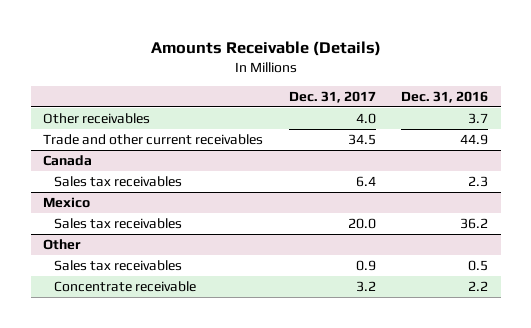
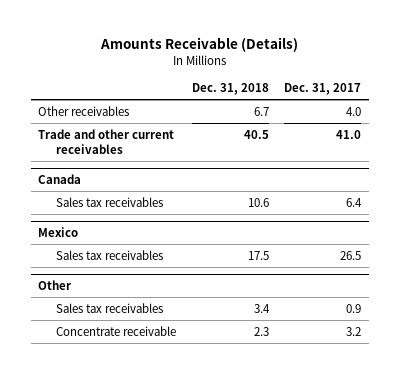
[401,91,489,104] Dec. 31, 2016 -> none
none -> [191,83,269,96] Dec. 31, 2018
[347,134,376,146] 34.5 -> [335,129,361,139] 41.0
[347,218,376,230] 20.0 -> [339,250,361,260] 26.5

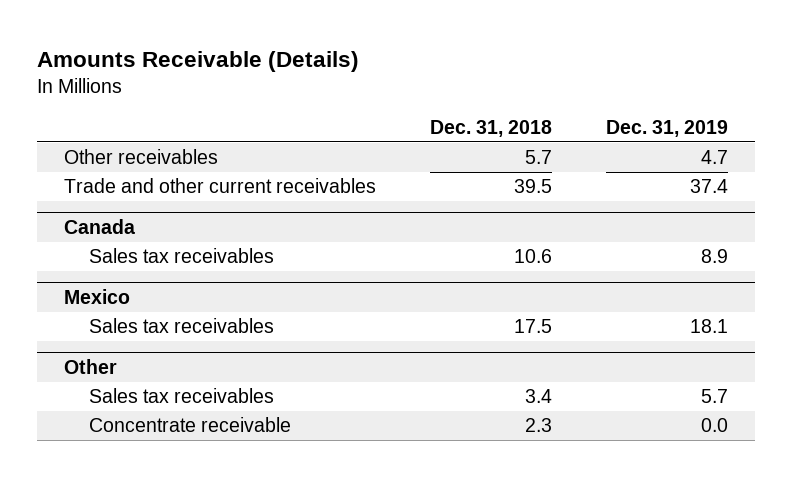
[283,83,361,96] Dec. 31, 2017 -> none
none -> [605,119,728,137] Dec. 31, 2019
[253,106,269,116] 6.7 -> [524,150,552,165] 5.7
[243,129,269,139] 40.5 -> [513,179,552,194] 39.5

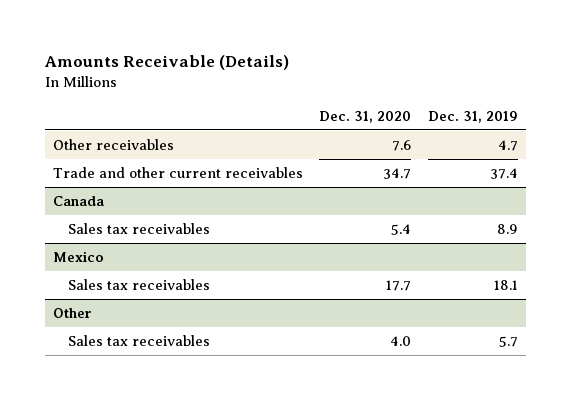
[429,119,552,137] Dec. 31, 2018 -> none
none -> [319,110,412,123] Dec. 31, 2020
[88,417,291,433] Concentrate receivable -> none

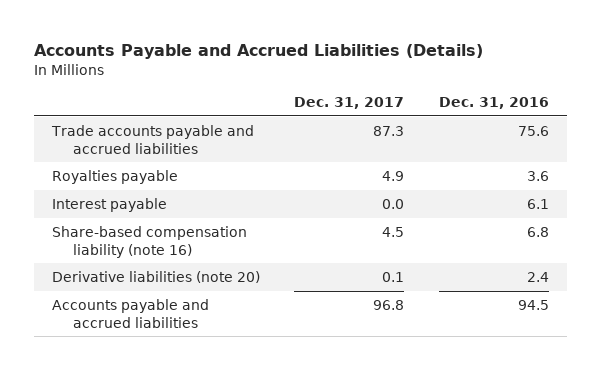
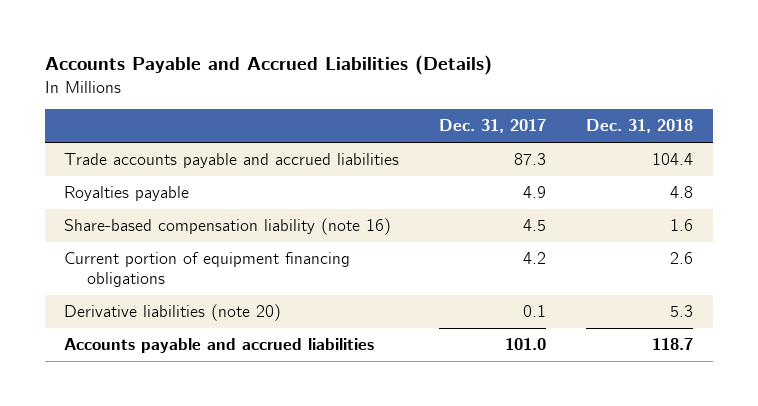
[439,97,550,110] Dec. 31, 2016 -> none
none -> [586,119,694,134] Dec. 31, 2018
[51,197,167,212] Interest payable -> none
none -> [64,252,351,288] Current portion of equipment financing obligations
[373,299,405,310] 96.8 -> [505,338,547,351] 101.0

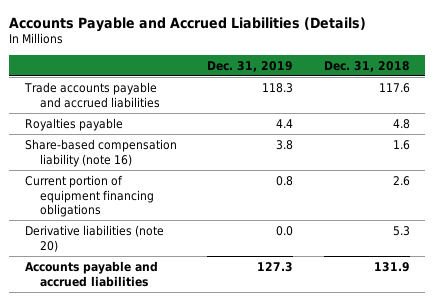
[439,119,547,134] Dec. 31, 2017 -> none
none -> [207,60,294,72] Dec. 31, 2019
[652,153,694,166] 104.4 -> [379,82,411,93] 117.6
[652,338,694,351] 118.7 -> [374,261,411,272] 131.9

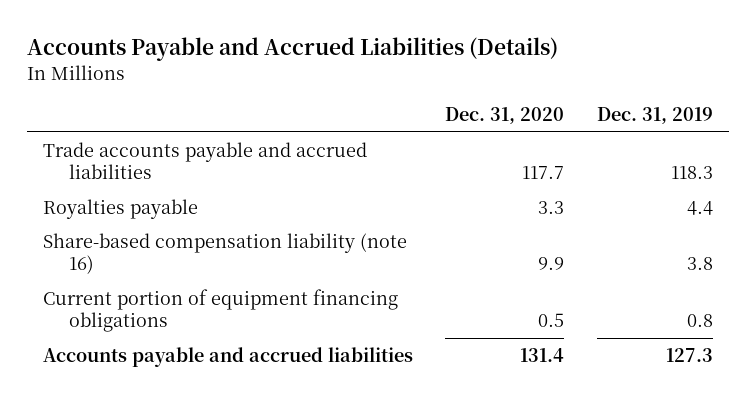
[324,60,411,72] Dec. 31, 2018 -> none
none -> [445,107,565,125] Dec. 31, 2020
[24,224,164,252] Derivative liabilities (note 20) -> none

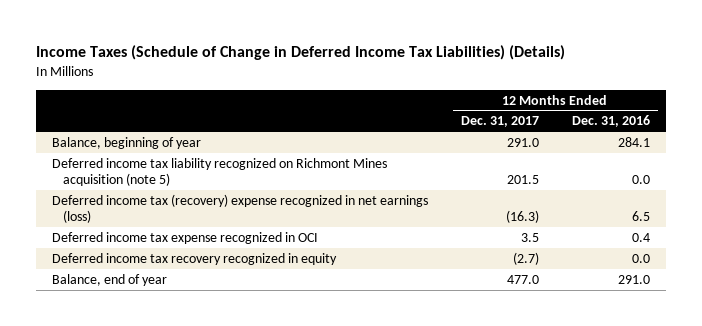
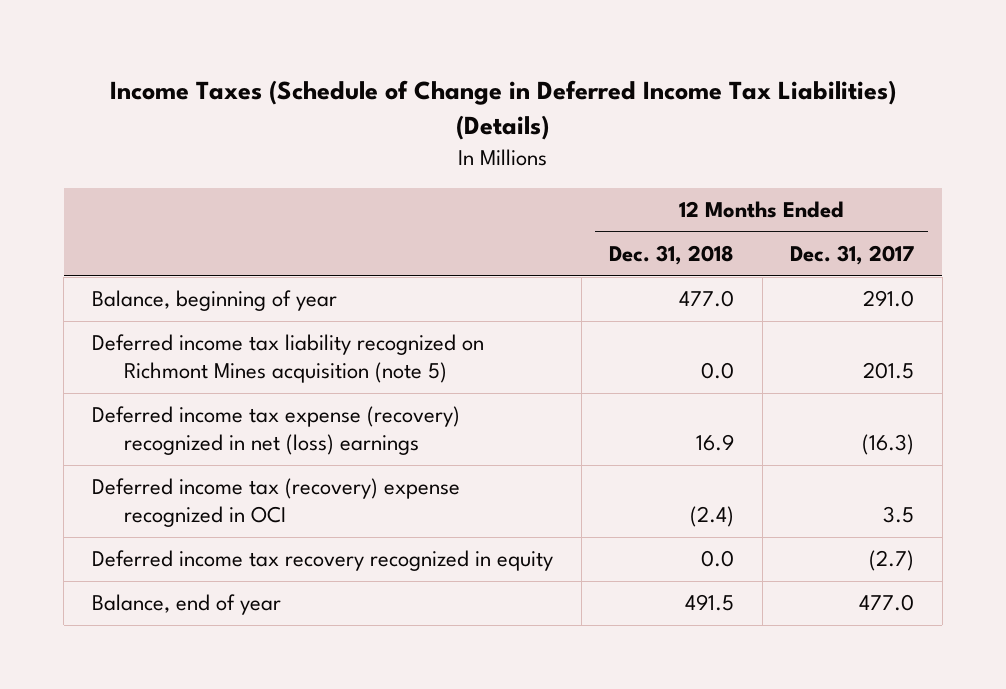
[571,115,650,128] Dec. 31, 2016 -> none
none -> [609,245,735,266] Dec. 31, 2018
[52,193,429,224] Deferred income tax (recovery) expense recognized in net earnings (loss) -> [92,406,461,456] Deferred income tax expense (recovery) recognized in net (loss) earnings
[52,231,319,244] Deferred income tax expense recognized in OCI -> [92,478,461,528] Deferred income tax (recovery) expense recognized in OCI

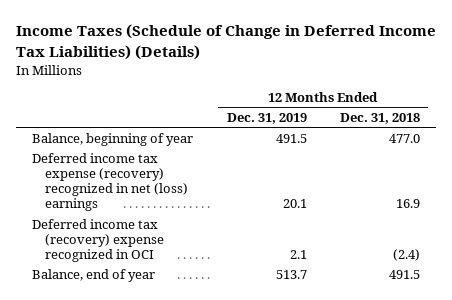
[790,245,915,266] Dec. 31, 2017 -> none
none -> [226,112,307,124] Dec. 31, 2019
[92,334,485,384] Deferred income tax liability recognized on Richmont Mines acquisition (note 5) -> none
[92,550,554,572] Deferred income tax recovery recognized in equity -> none

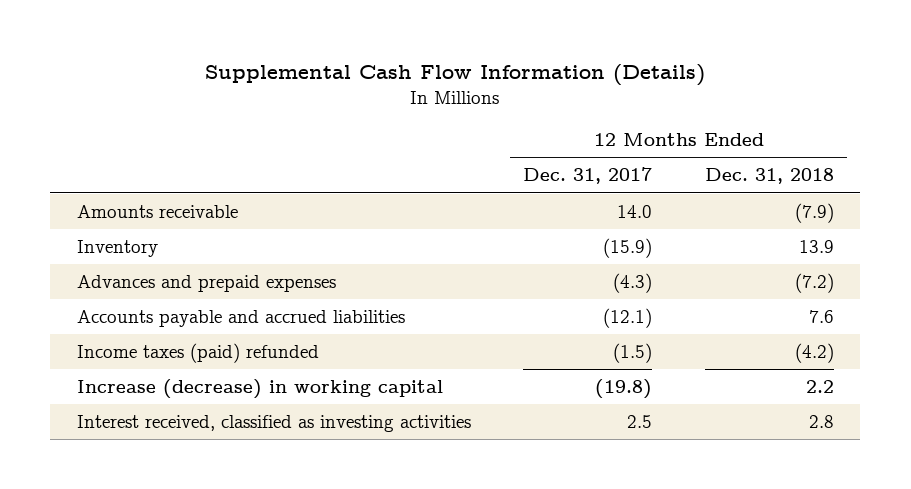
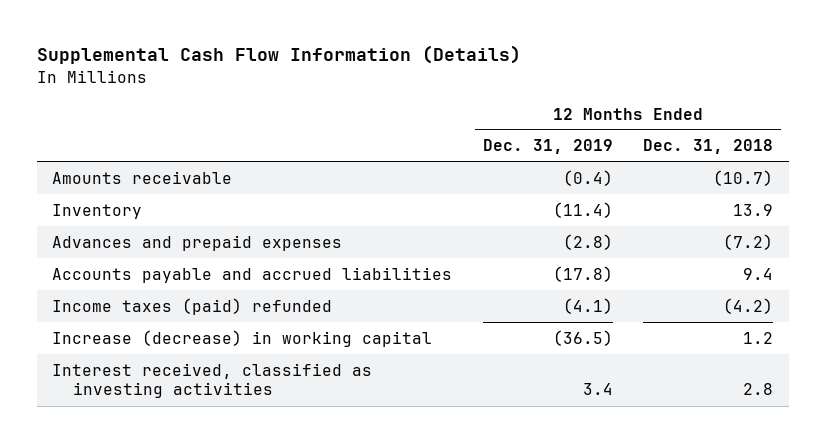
[523,167,653,185] Dec. 31, 2017 -> none
none -> [482,139,613,155] Dec. 31, 2019
[794,203,834,224] (7.9) -> [713,169,774,186] (10.7)
[808,310,834,324] 7.6 -> [743,267,774,280] 9.4
[805,380,834,394] 2.2 -> [743,331,774,344] 1.2

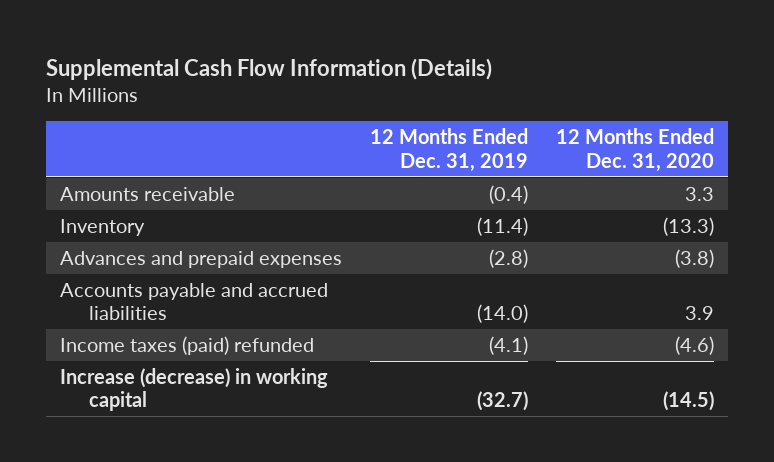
[643,139,774,155] Dec. 31, 2018 -> none
none -> [555,128,714,172] 12 Months Ended Dec. 31, 2020
[552,265,613,282] (17.8) -> [476,304,528,324] (14.0)
[52,362,373,399] Interest received, classified as investing activities -> none
[552,329,613,346] (36.5) -> [476,391,528,412] (32.7)

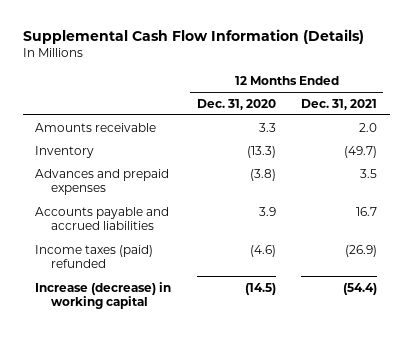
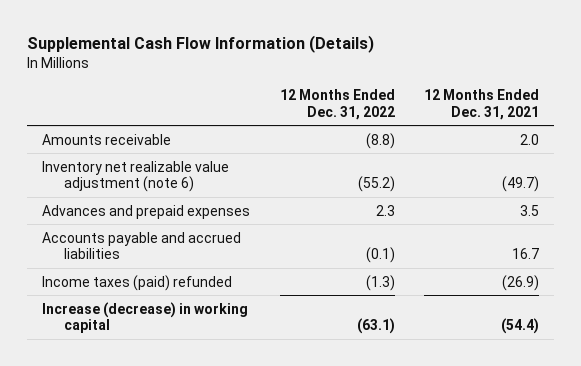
[196,98,276,110] Dec. 31, 2020 -> none
none -> [279,89,395,120] 12 Months Ended Dec. 31, 2022
[35,145,95,158] Inventory -> [42,160,230,192] Inventory net realizable value adjustment (note 6)

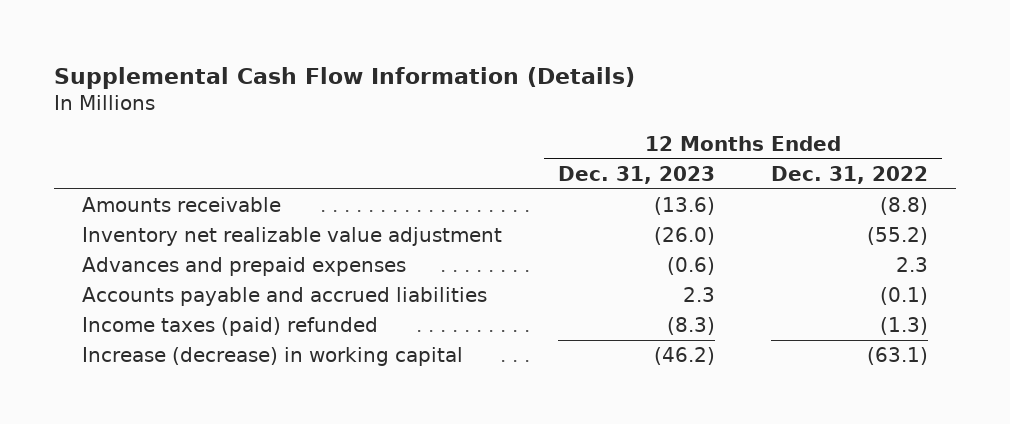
[423,89,539,120] 12 Months Ended Dec. 31, 2021 -> none
none -> [557,165,715,184] Dec. 31, 2023
[42,160,230,192] Inventory net realizable value adjustment (note 6) -> [81,226,502,246] Inventory net realizable value adjustment

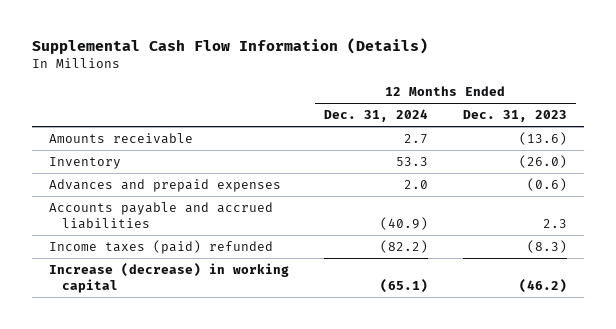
[771,165,929,184] Dec. 31, 2022 -> none
none -> [324,109,429,123] Dec. 31, 2024
[81,226,502,246] Inventory net realizable value adjustment -> [49,156,122,169] Inventory

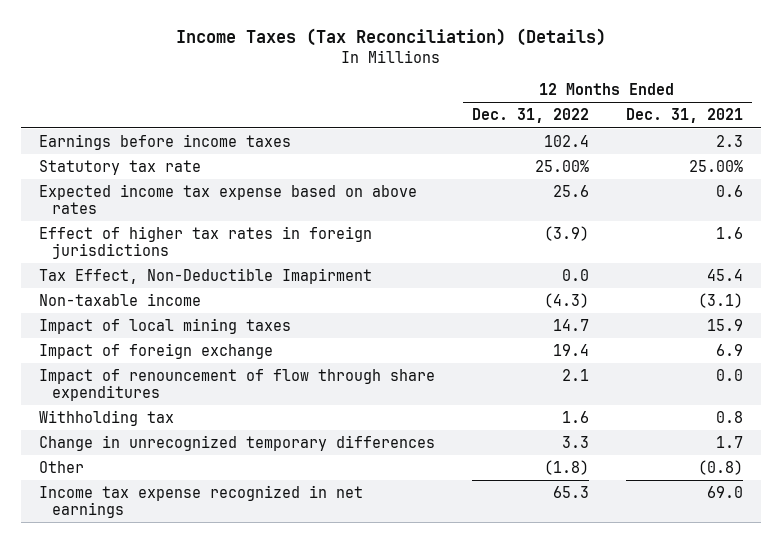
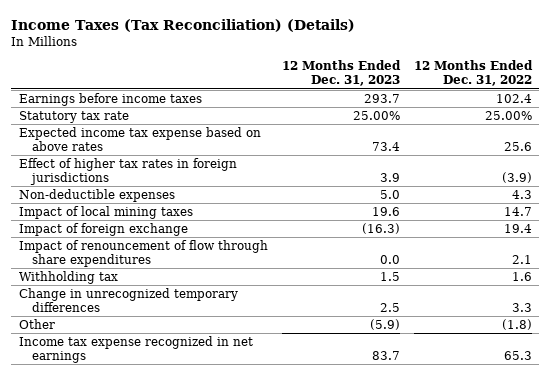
[625,108,743,124] Dec. 31, 2021 -> none
none -> [281,60,401,87] 12 Months Ended Dec. 31, 2023
[39,267,373,284] Tax Effect, Non-Deductible Imapirment -> none
[39,292,202,306] Non-taxable income -> [18,188,175,202] Non-deductible expenses
[544,292,590,308] (4.3) -> [511,189,532,199] 4.3

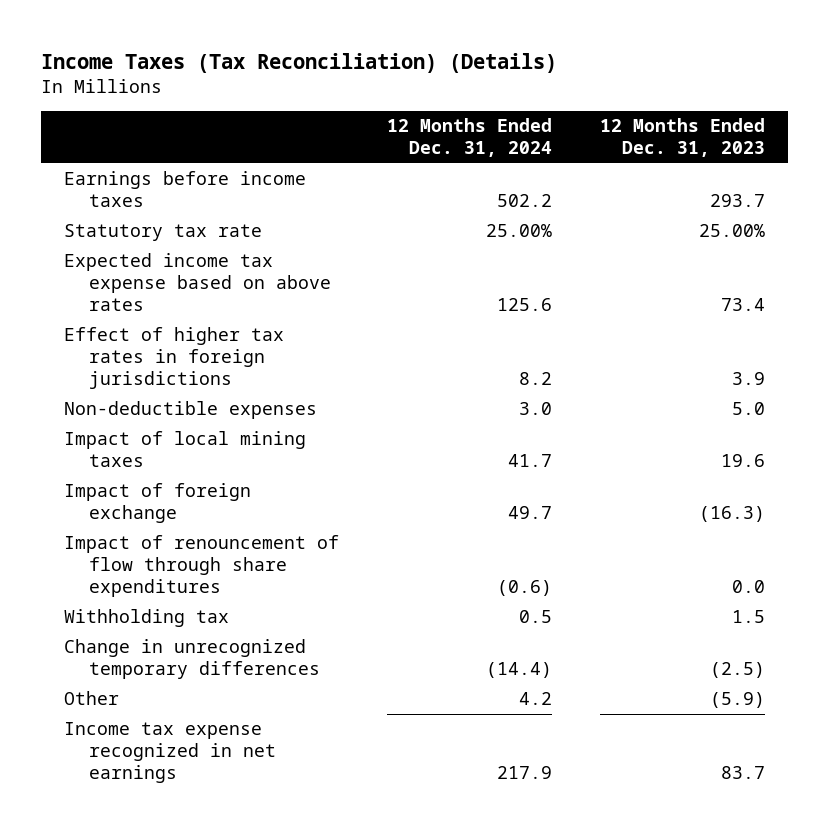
[413,60,533,87] 12 Months Ended Dec. 31, 2022 -> none
none -> [387,118,553,158] 12 Months Ended Dec. 31, 2024
[379,302,400,312] 2.5 -> [709,662,765,679] (2.5)

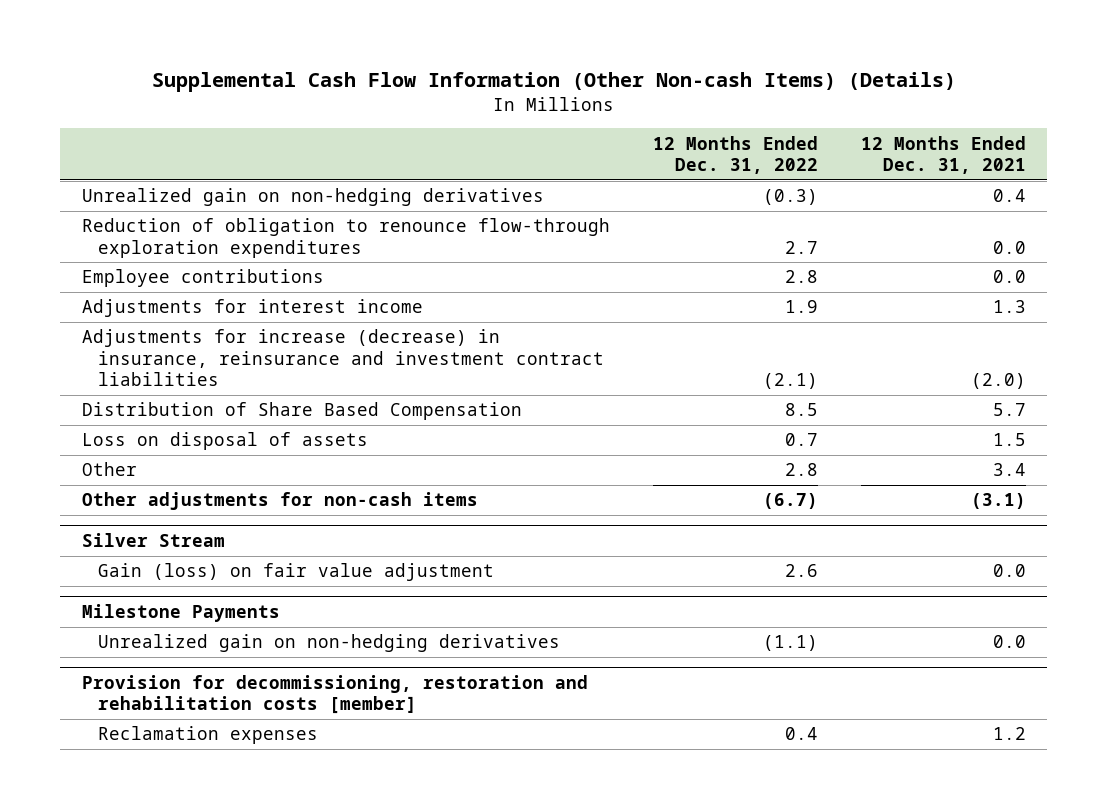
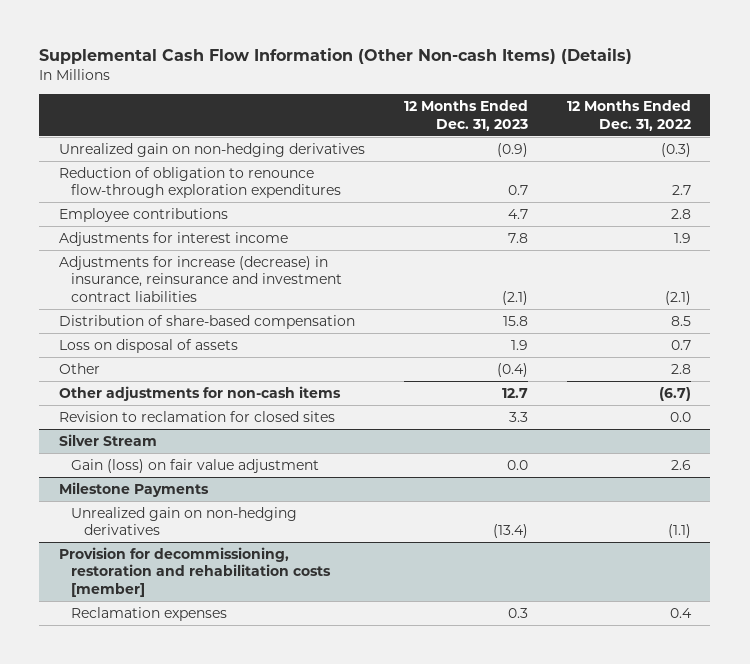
[860,135,1026,175] 12 Months Ended Dec. 31, 2021 -> none
none -> [403,100,528,131] 12 Months Ended Dec. 31, 2023
[81,402,522,421] Distribution of Share Based Compensation -> [58,314,355,329] Distribution of share-based compensation
none -> [58,410,335,422] Revision to reclamation for closed sites

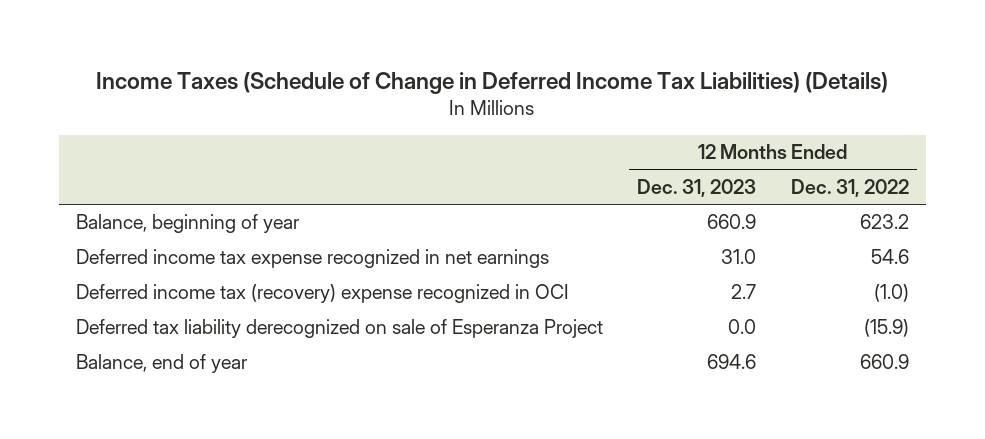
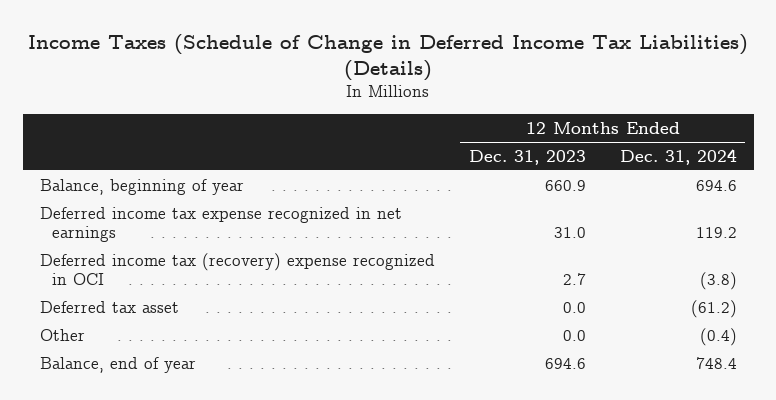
[790,179,909,198] Dec. 31, 2022 -> none
none -> [619,148,737,165] Dec. 31, 2024
none -> [39,300,179,313] Deferred tax asset
[76,319,604,339] Deferred tax liability derecognized on sale of Esperanza Project -> [39,328,85,341] Other

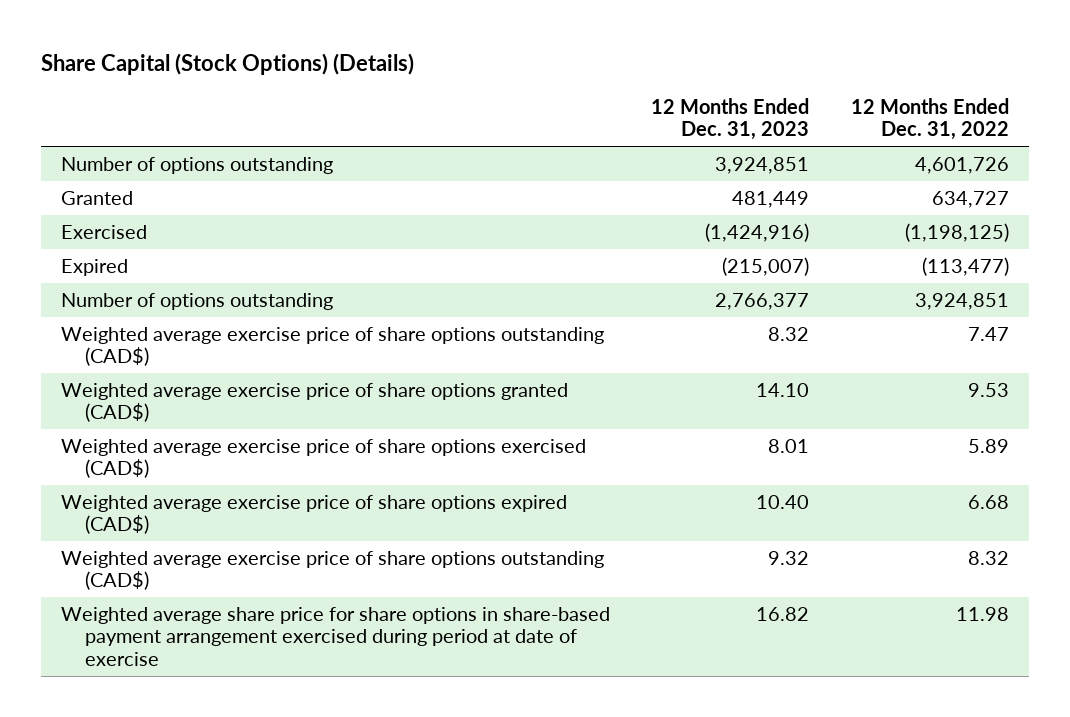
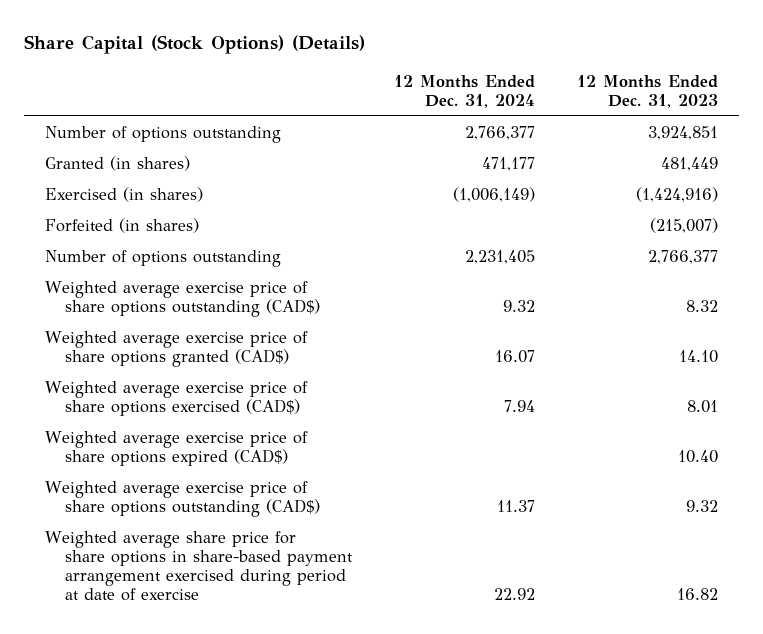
[850,97,1009,141] 12 Months Ended Dec. 31, 2022 -> none
none -> [394,74,536,109] 12 Months Ended Dec. 31, 2024
[61,190,134,205] Granted -> [44,156,190,172] Granted (in shares)
[61,224,148,239] Exercised -> [44,187,203,203] Exercised (in shares)
[61,258,129,276] Expired -> [44,218,199,234] Forfeited (in shares)

